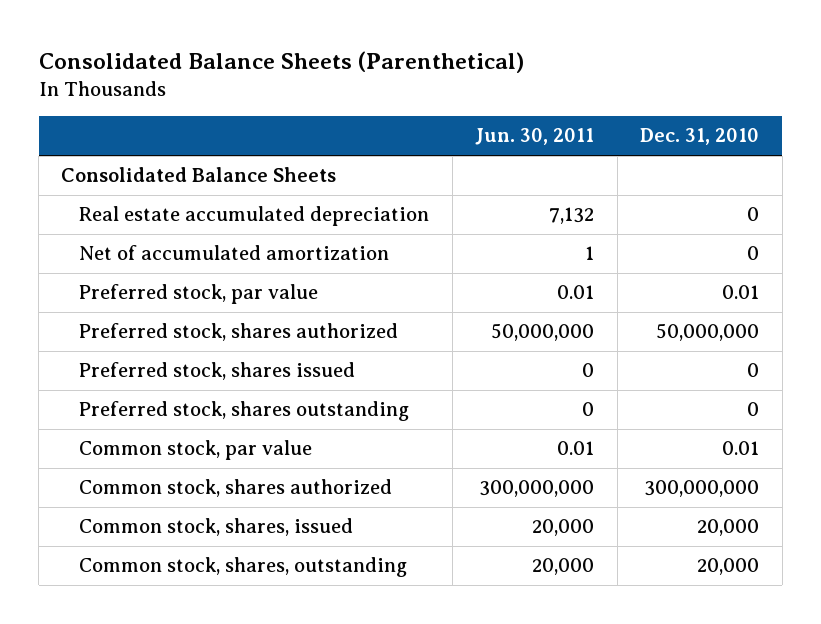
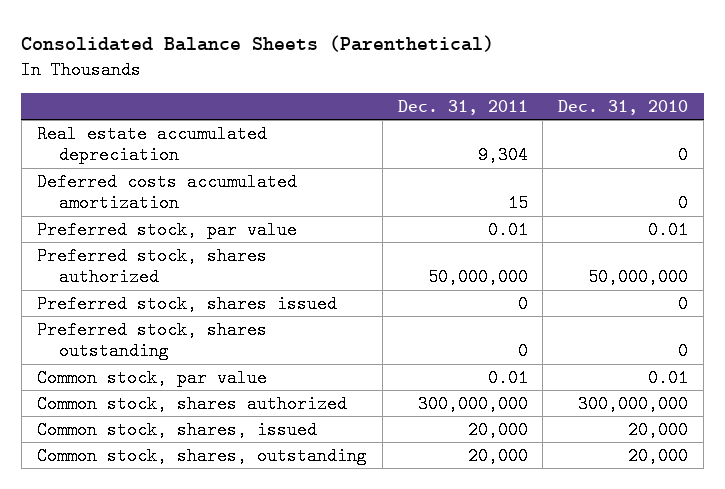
[475,128,595,146] Jun. 30, 2011 -> none
none -> [397,99,528,115] Dec. 31, 2011
[61,167,337,183] Consolidated Balance Sheets -> none
[79,245,390,261] Net of accumulated amortization -> [36,172,297,213] Deferred costs accumulated amortization

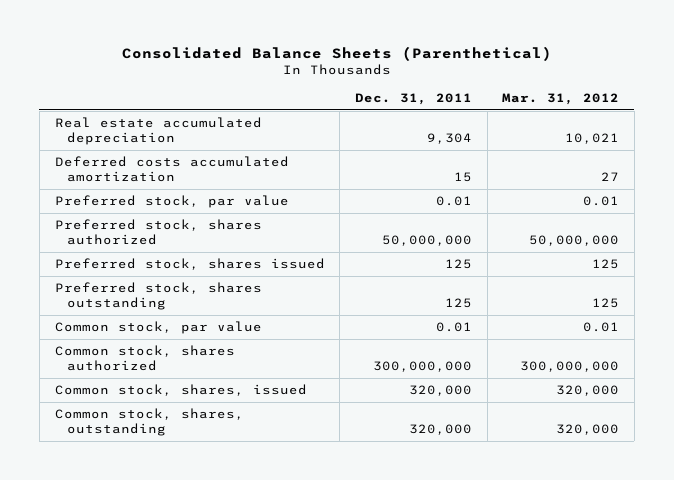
[558,99,689,115] Dec. 31, 2010 -> none
none -> [502,92,620,105] Mar. 31, 2012
[517,294,528,313] 0 -> [444,259,472,270] 125
[517,342,528,361] 0 -> [444,297,472,308] 125
[467,420,528,439] 20,000 -> [408,385,472,397] 320,000
[467,446,528,465] 20,000 -> [408,423,472,435] 320,000

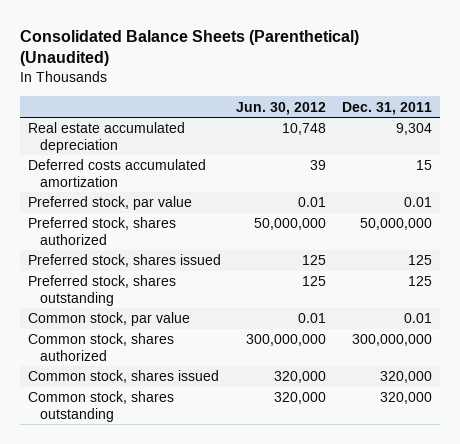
[121,45,552,61] Consolidated Balance Sheets (Parenthetical) -> [20,29,360,67] Consolidated Balance Sheets (Parenthetical) (Unaudited)
[502,92,620,105] Mar. 31, 2012 -> none
none -> [236,101,327,115] Jun. 30, 2012
[54,384,307,397] Common stock, shares, issued -> [27,370,219,384] Common stock, shares issued
[54,408,244,436] Common stock, shares, outstanding -> [27,391,174,422] Common stock, shares outstanding

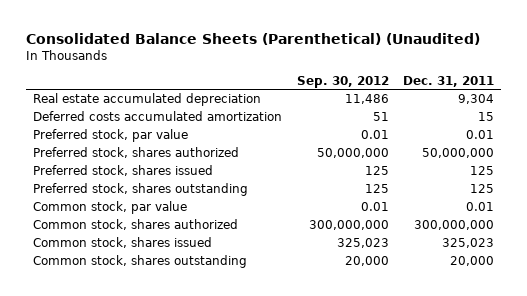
[236,101,327,115] Jun. 30, 2012 -> none
none -> [296,75,389,88] Sep. 30, 2012
[379,371,432,384] 320,000 -> [441,238,494,249] 325,023
[379,392,432,405] 320,000 -> [449,256,494,267] 20,000

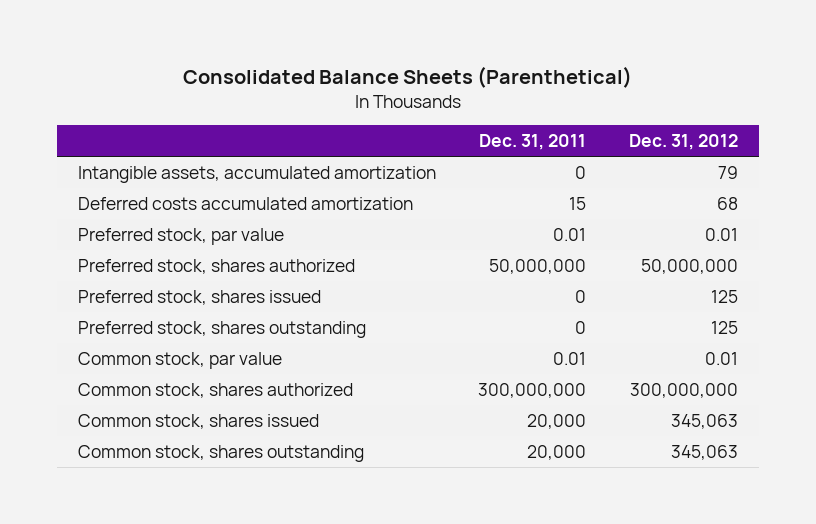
[26,33,481,46] Consolidated Balance Sheets (Parenthetical) (Unaudited) -> [182,66,632,89] Consolidated Balance Sheets (Parenthetical)
[296,75,389,88] Sep. 30, 2012 -> none
none -> [628,133,738,150] Dec. 31, 2012
[33,93,262,107] Real estate accumulated depreciation -> none
none -> [78,166,437,184] Intangible assets, accumulated amortization
[469,166,494,176] 125 -> [575,290,587,304] 0
[469,184,494,194] 125 -> [575,321,587,335] 0
[441,238,494,249] 325,023 -> [527,414,587,430] 20,000

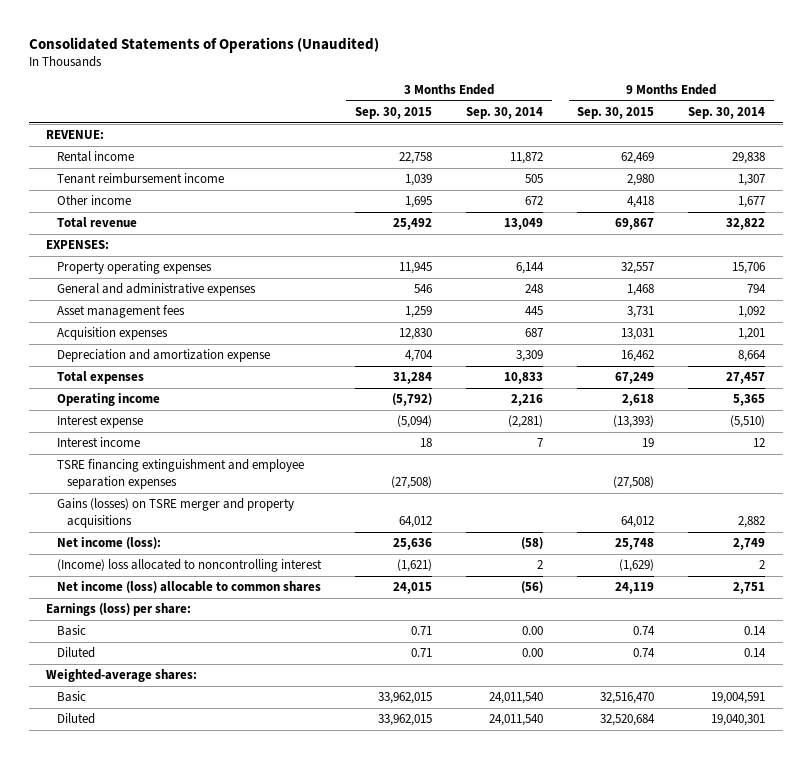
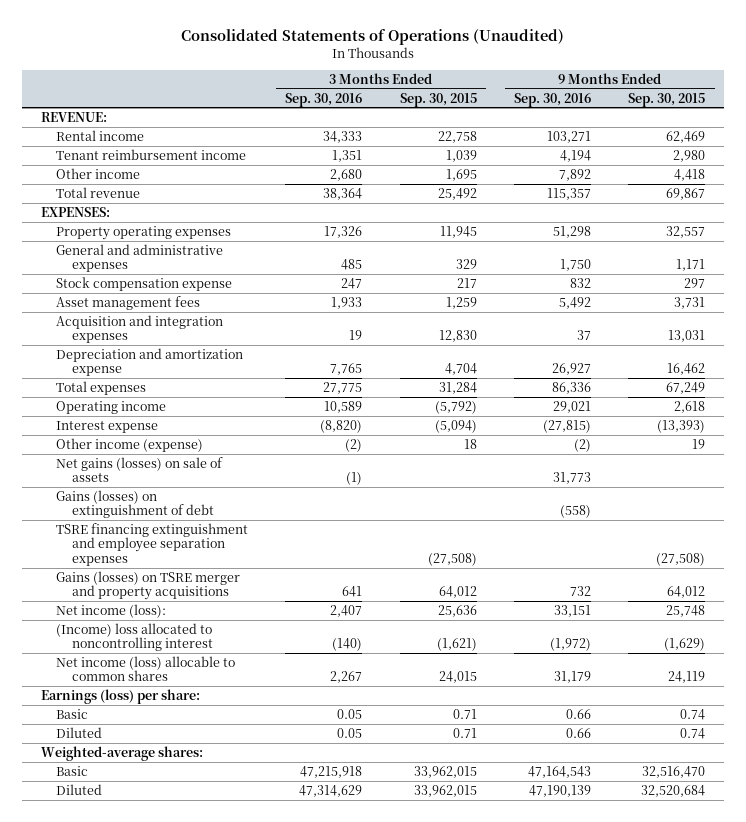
[465,107,543,120] Sep. 30, 2014 -> none
[688,107,766,120] Sep. 30, 2014 -> none
none -> [285,92,363,107] Sep. 30, 2016
none -> [514,92,592,107] Sep. 30, 2016
[413,284,432,294] 546 -> [455,259,477,270] 329
[627,284,655,297] 1,468 -> [676,259,706,272] 1,171
none -> [56,276,233,291] Stock compensation expense
[56,327,168,341] Acquisition expenses -> [56,314,224,344] Acquisition and integration expenses
[56,437,140,448] Interest income -> [56,437,204,452] Other income (expense)
none -> [56,456,224,483] Net gains (losses) on sale of assets
none -> [56,489,214,519] Gains (losses) on extinguishment of debt

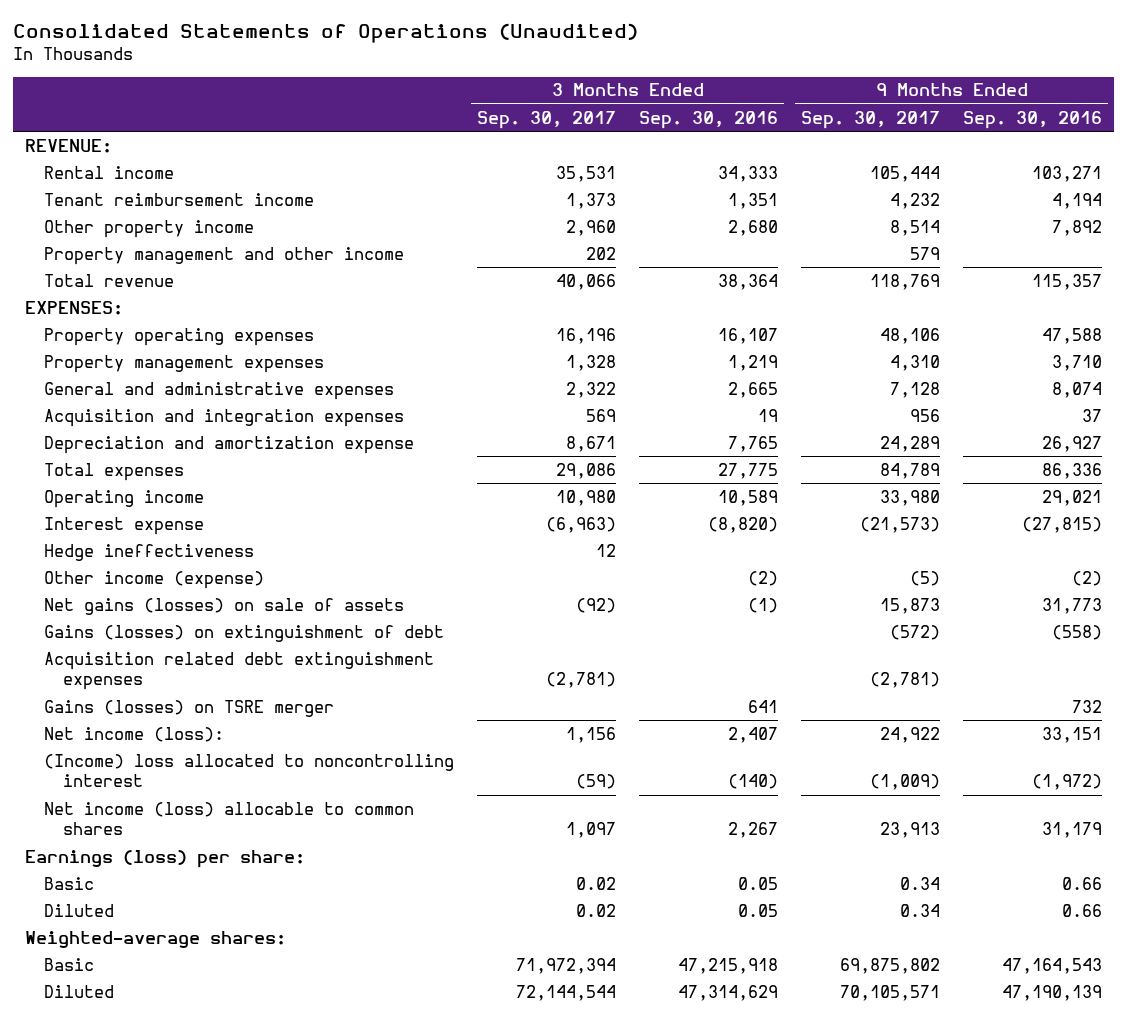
[399,92,477,107] Sep. 30, 2015 -> none
[628,92,706,107] Sep. 30, 2015 -> none
none -> [477,110,617,129] Sep. 30, 2017
none -> [801,110,941,129] Sep. 30, 2017
[56,167,141,179] Other income -> [43,219,254,238] Other property income
none -> [43,246,404,265] Property management and other income
[56,276,233,291] Stock compensation expense -> none
[56,295,201,310] Asset management fees -> none
[324,225,363,238] 17,326 -> [718,327,779,344] 16,107
[553,225,592,238] 51,298 -> [1042,327,1103,344] 47,588
none -> [43,354,324,373] Property management expenses
[341,259,363,271] 485 -> [728,381,779,398] 2,665
[560,259,592,272] 1,750 -> [1052,381,1103,398] 8,074
none -> [43,543,254,561] Hedge ineffectiveness
[56,522,249,566] TSRE financing extinguishment and employee separation expenses -> none
none -> [43,651,434,691] Acquisition related debt extinguishment expenses
[56,570,241,601] Gains (losses) on TSRE merger and property acquisitions -> [43,699,334,717] Gains (losses) on TSRE merger

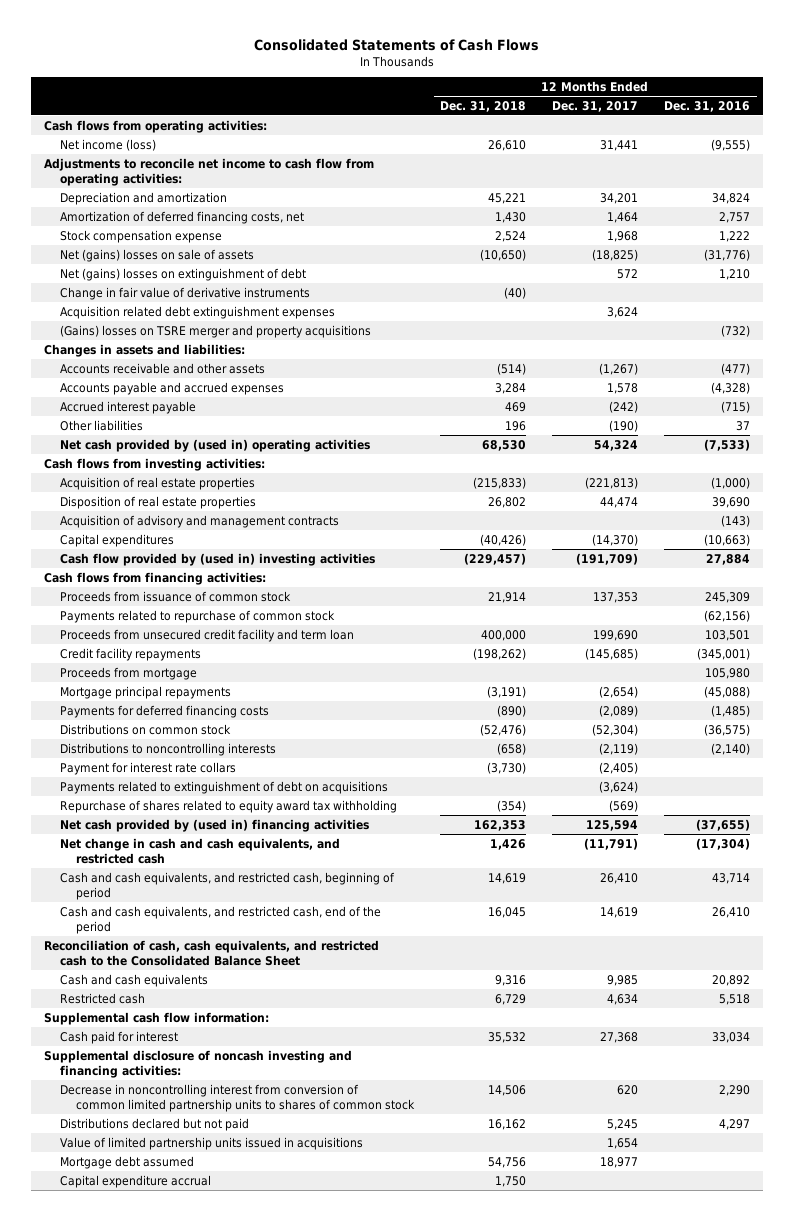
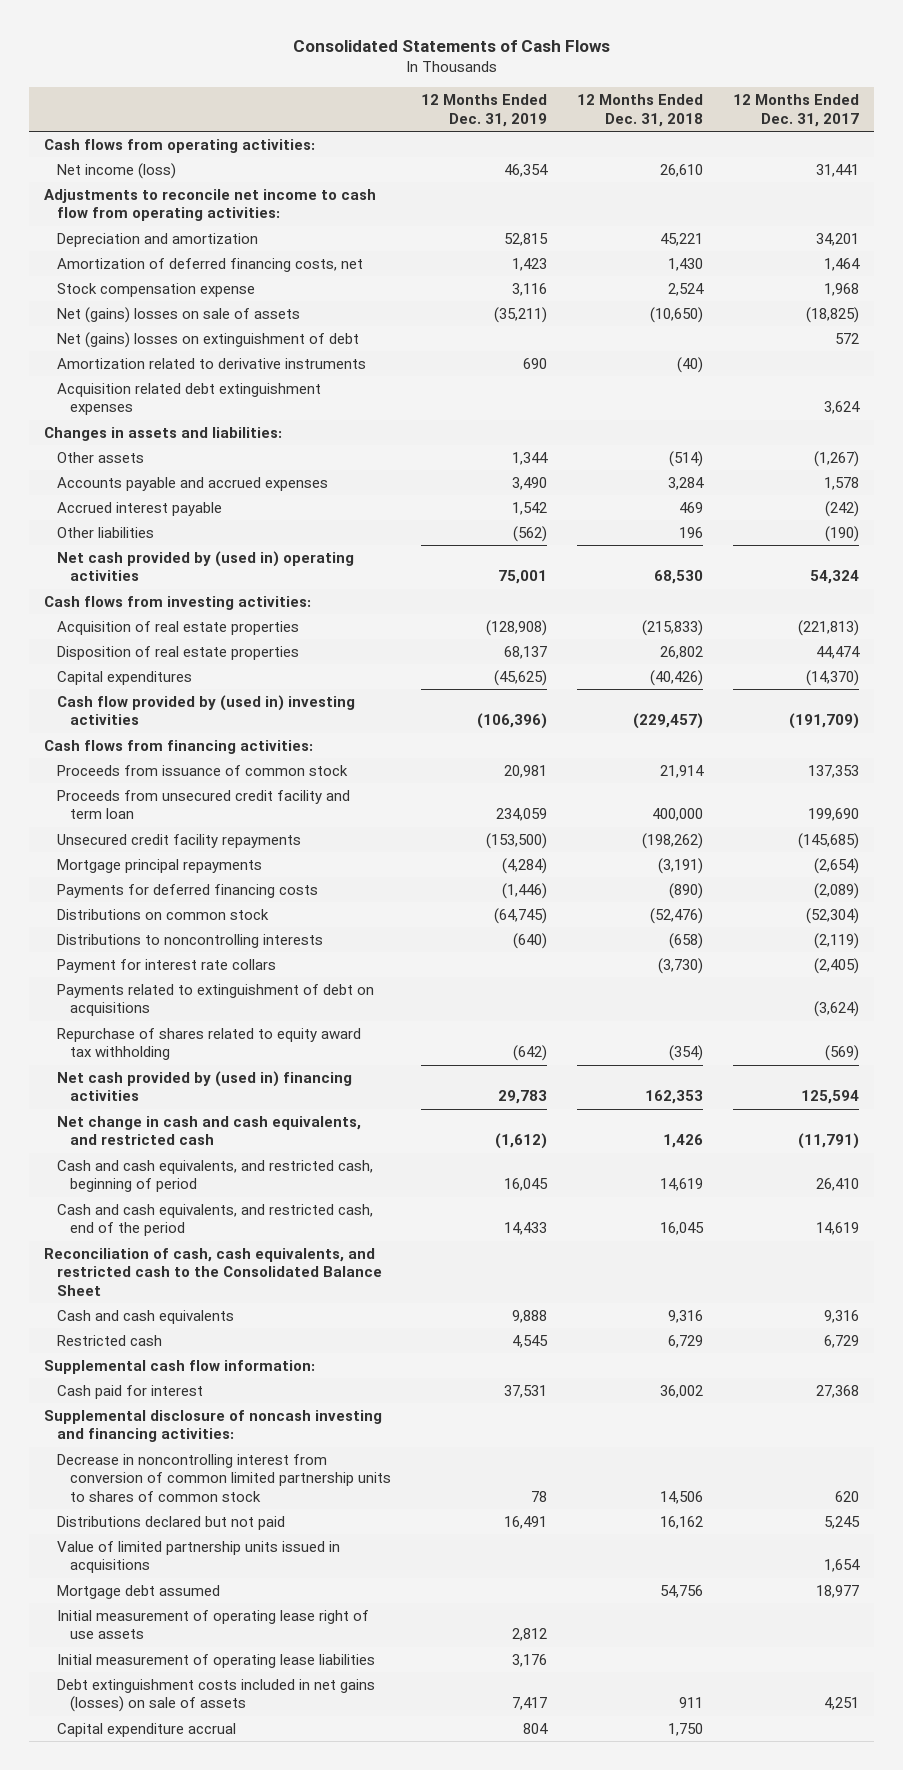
[664,100,751,112] Dec. 31, 2016 -> none
none -> [421,94,548,127] 12 Months Ended Dec. 31, 2019
[60,286,311,300] Change in fair value of derivative instruments -> none
none -> [56,358,366,370] Amortization related to derivative instruments
[60,324,372,338] (Gains) losses on TSRE merger and property acquisitions -> none
[60,362,266,374] Accounts receivable and other assets -> [56,452,144,464] Other assets
[60,514,340,528] Acquisition of advisory and management contracts -> none
[60,609,336,623] Payments related to repurchase of common stock -> none
[60,666,198,680] Proceeds from mortgage -> none
[60,647,202,661] Credit facility repayments -> [56,834,301,849] Unsecured credit facility repayments
[607,974,639,986] 9,985 -> [824,1310,860,1324] 9,316
[607,993,639,1005] 4,634 -> [824,1335,860,1349] 6,729
[488,1031,527,1043] 35,532 -> [660,1385,704,1399] 36,002
none -> [56,1610,369,1640] Initial measurement of operating lease right of use assets
none -> [56,1654,375,1669] Initial measurement of operating lease liabilities
none -> [56,1679,375,1713] Debt extinguishment costs included in net gains (losses) on sale of assets

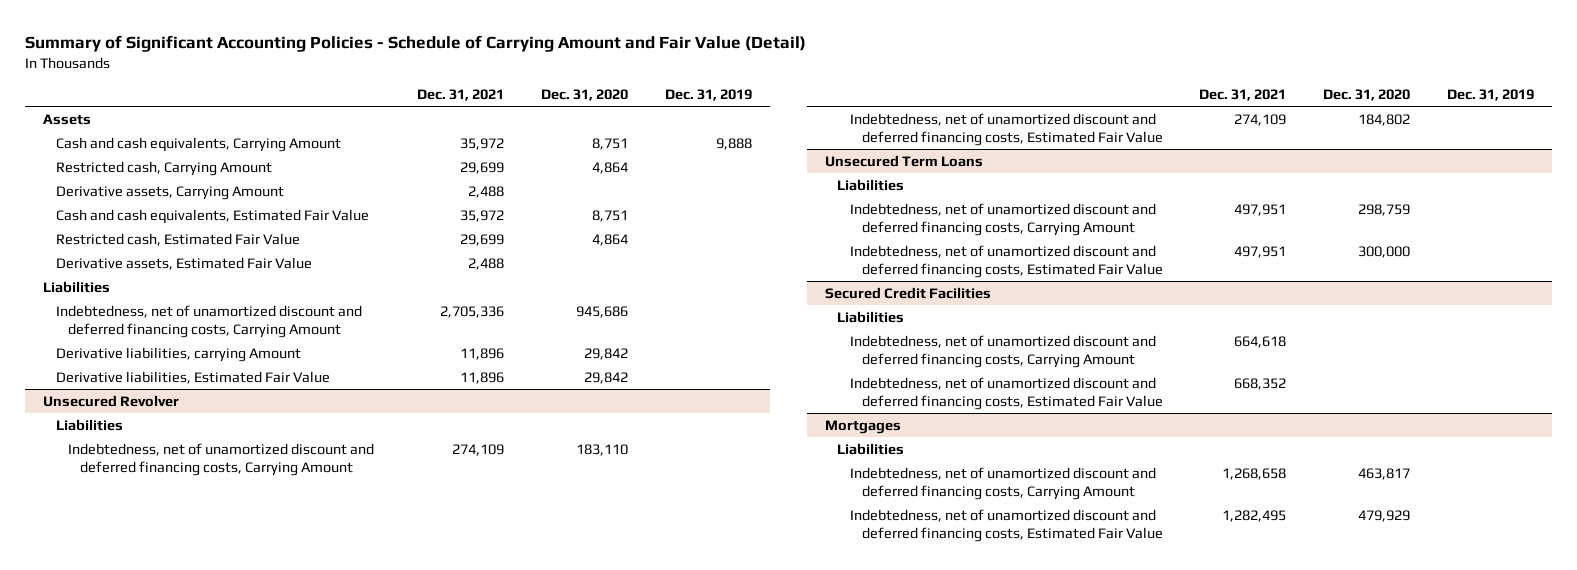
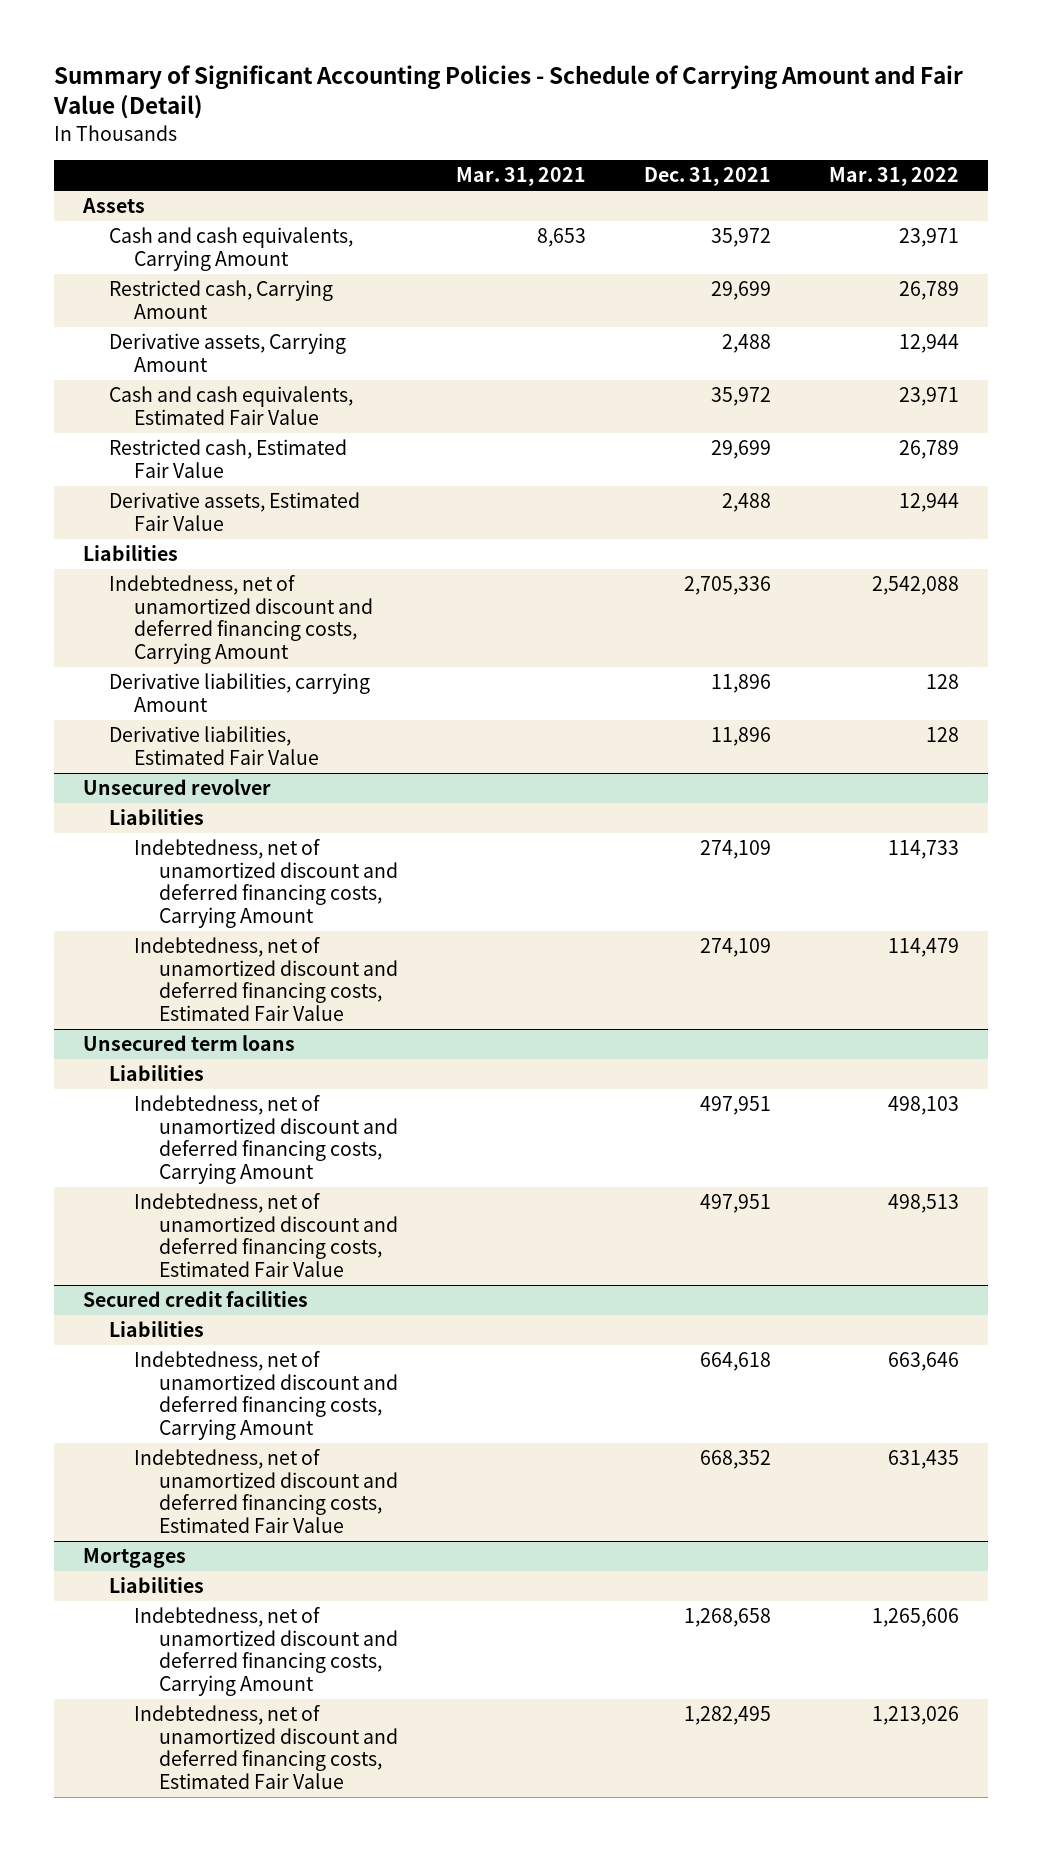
[541,89,629,102] Dec. 31, 2020 -> none
[664,89,752,102] Dec. 31, 2019 -> none
none -> [456,167,587,187] Mar. 31, 2021
none -> [829,167,960,187] Mar. 31, 2022
[43,394,180,407] Unsecured Revolver -> [83,779,272,796] Unsecured revolver
[825,154,984,167] Unsecured Term Loans -> [83,1035,296,1052] Unsecured term loans
[825,286,992,299] Secured Credit Facilities -> [83,1291,309,1308] Secured credit facilities

